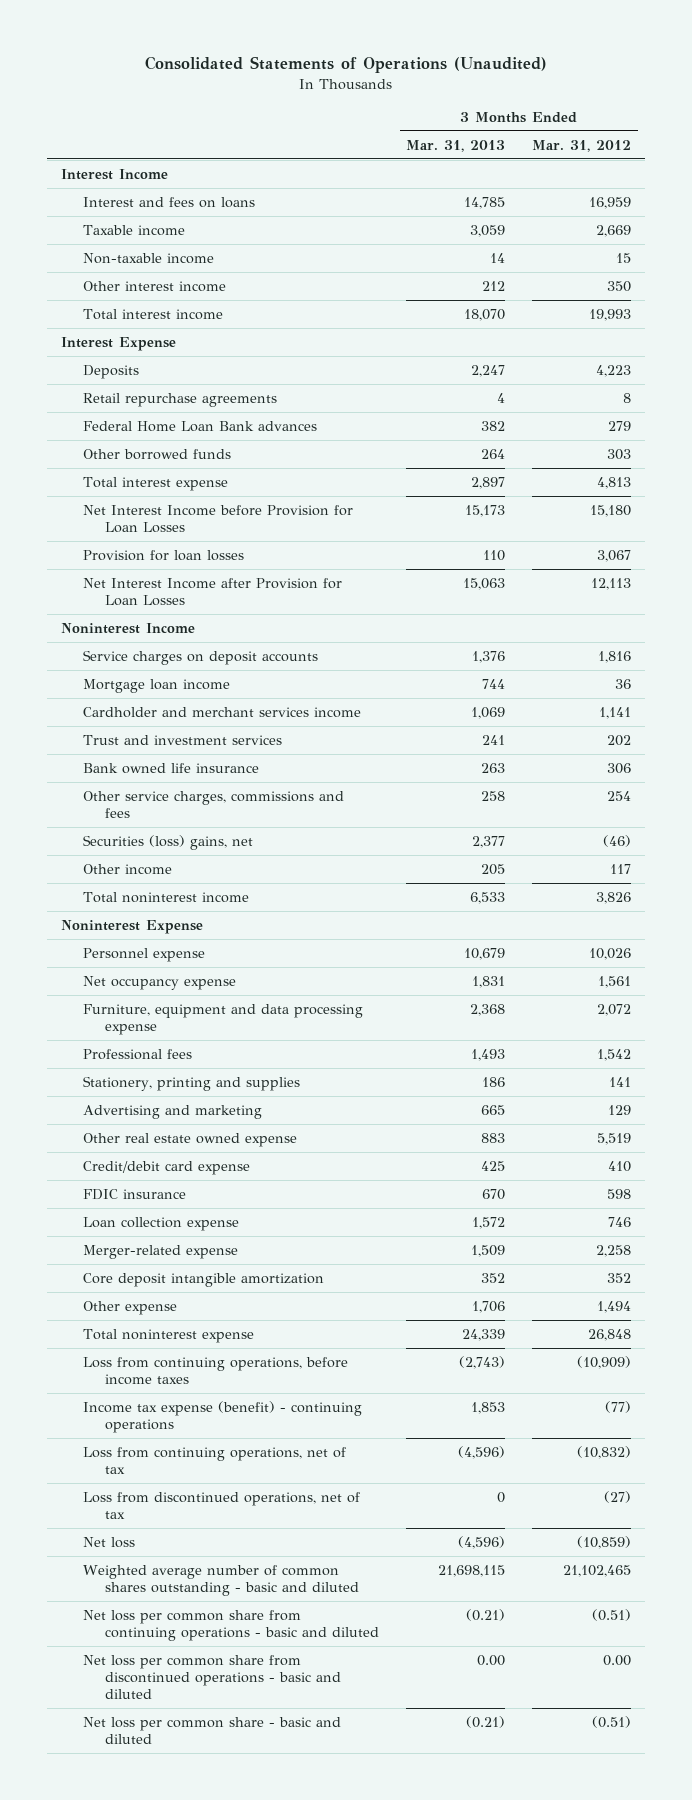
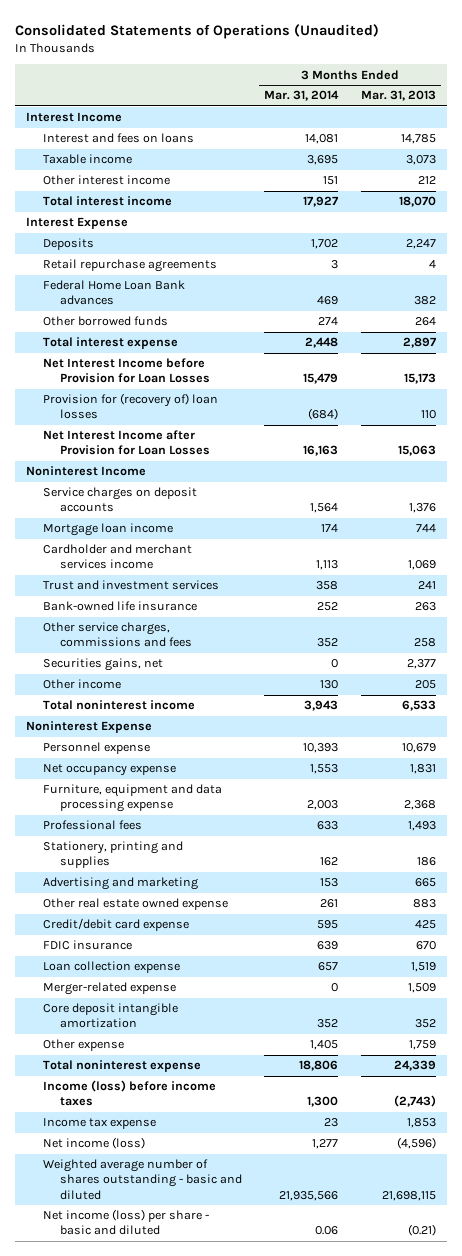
[532,139,632,152] Mar. 31, 2012 -> none
none -> [264,90,340,102] Mar. 31, 2014
[83,252,215,264] Non-taxable income -> none
[470,224,506,237] 3,059 -> [405,155,436,166] 3,073
[83,549,245,561] Provision for loan losses -> [42,393,218,420] Provision for (recovery of) loan losses
[83,762,260,774] Bank owned life insurance -> [42,601,197,612] Bank-owned life insurance
[83,834,254,850] Securities (loss) gains, net -> [42,658,163,672] Securities gains, net
[472,1216,506,1229] 1,572 -> [410,962,436,973] 1,519
[472,1300,506,1313] 1,706 -> [408,1040,436,1051] 1,759
[83,1446,347,1474] Loss from continuing operations, net of tax -> none
[83,1491,361,1519] Loss from discontinued operations, net of tax -> none
[83,1609,380,1641] Net loss per common share from continuing operations - basic and diluted -> none
[83,1654,342,1700] Net loss per common share from discontinued operations - basic and diluted -> none
[83,1356,349,1385] Loss from continuing operations, before income taxes -> [42,1080,216,1107] Income (loss) before income taxes
[83,1400,363,1433] Income tax expense (benefit) - continuing operations -> [42,1118,156,1130] Income tax expense
[83,1536,136,1548] Net loss -> [42,1137,145,1150] Net income (loss)
[83,1564,360,1596] Weighted average number of common shares outstanding - basic and diluted -> [42,1159,242,1200] Weighted average number of shares outstanding - basic and diluted
[83,1716,342,1744] Net loss per common share - basic and diluted -> [42,1209,209,1236] Net income (loss) per share - basic and diluted

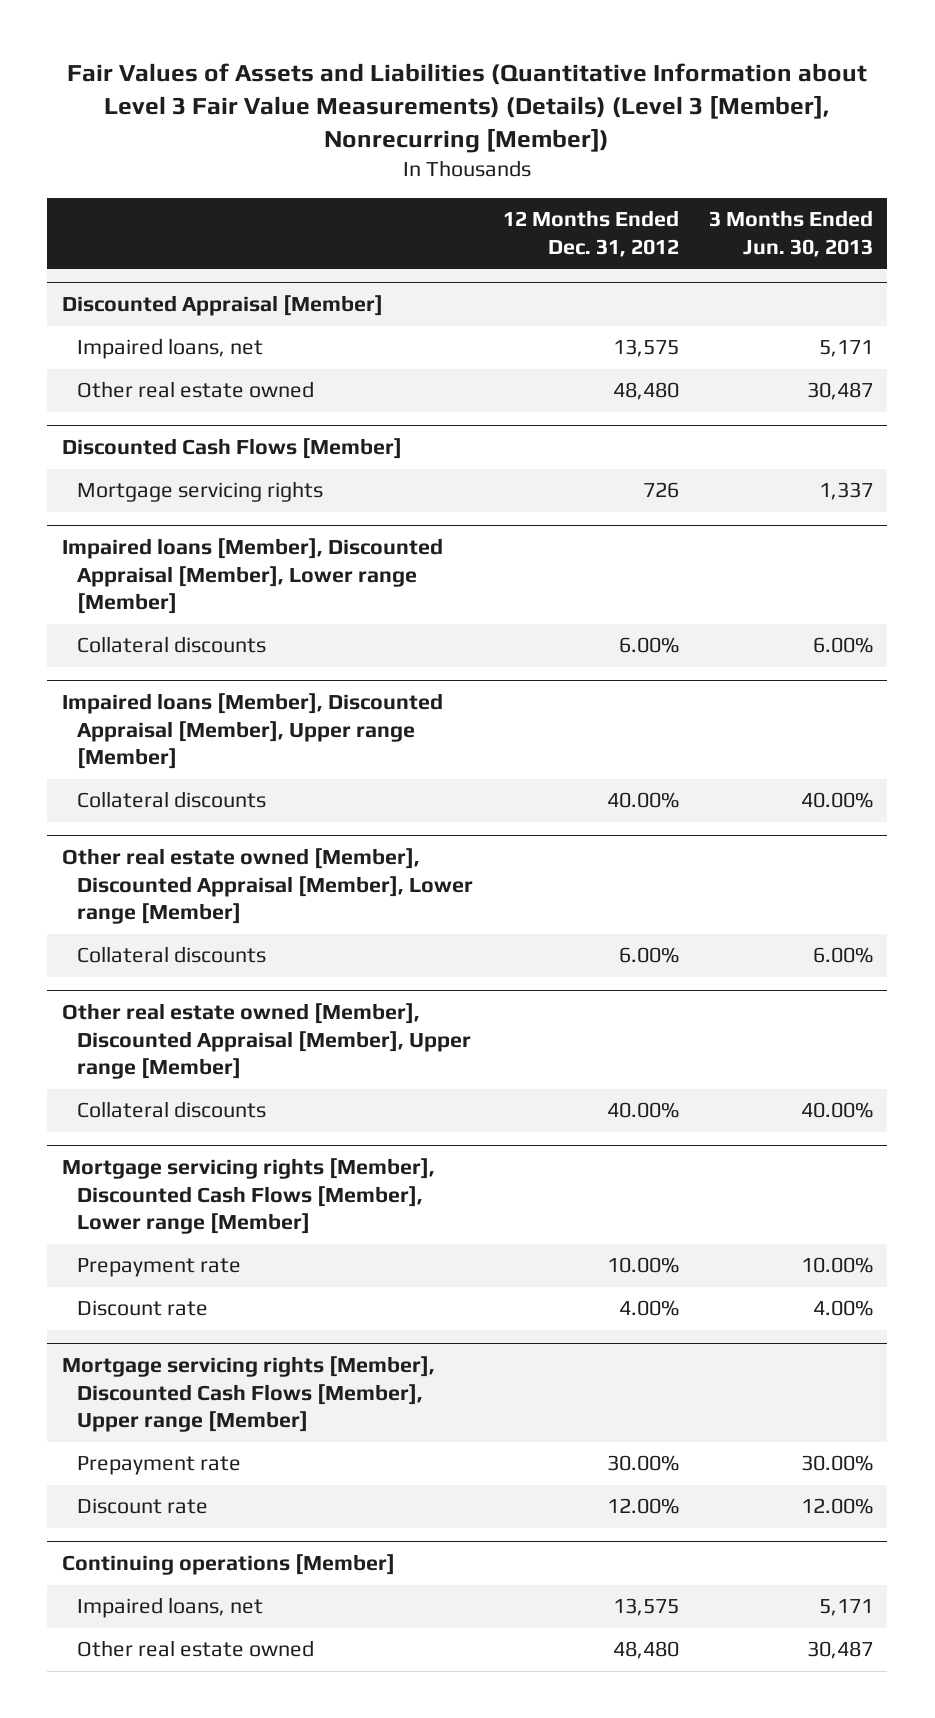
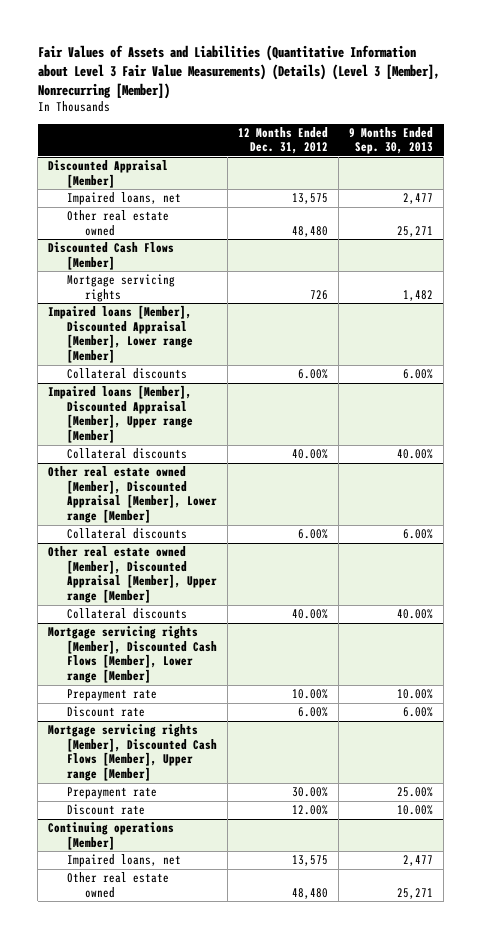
[708,209,873,257] 3 Months Ended Jun. 30, 2013 -> none
none -> [349,126,434,155] 9 Months Ended Sep. 30, 2013
[618,1300,679,1317] 4.00% -> [297,707,328,718] 6.00%

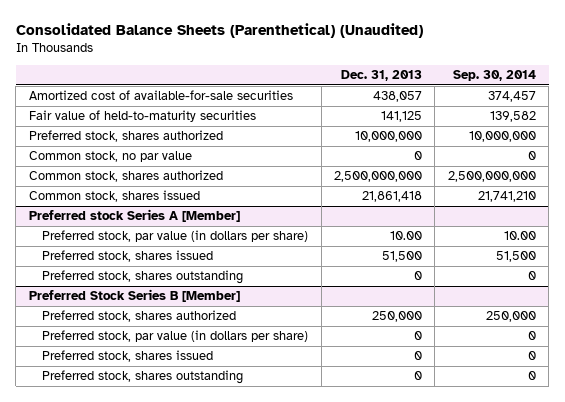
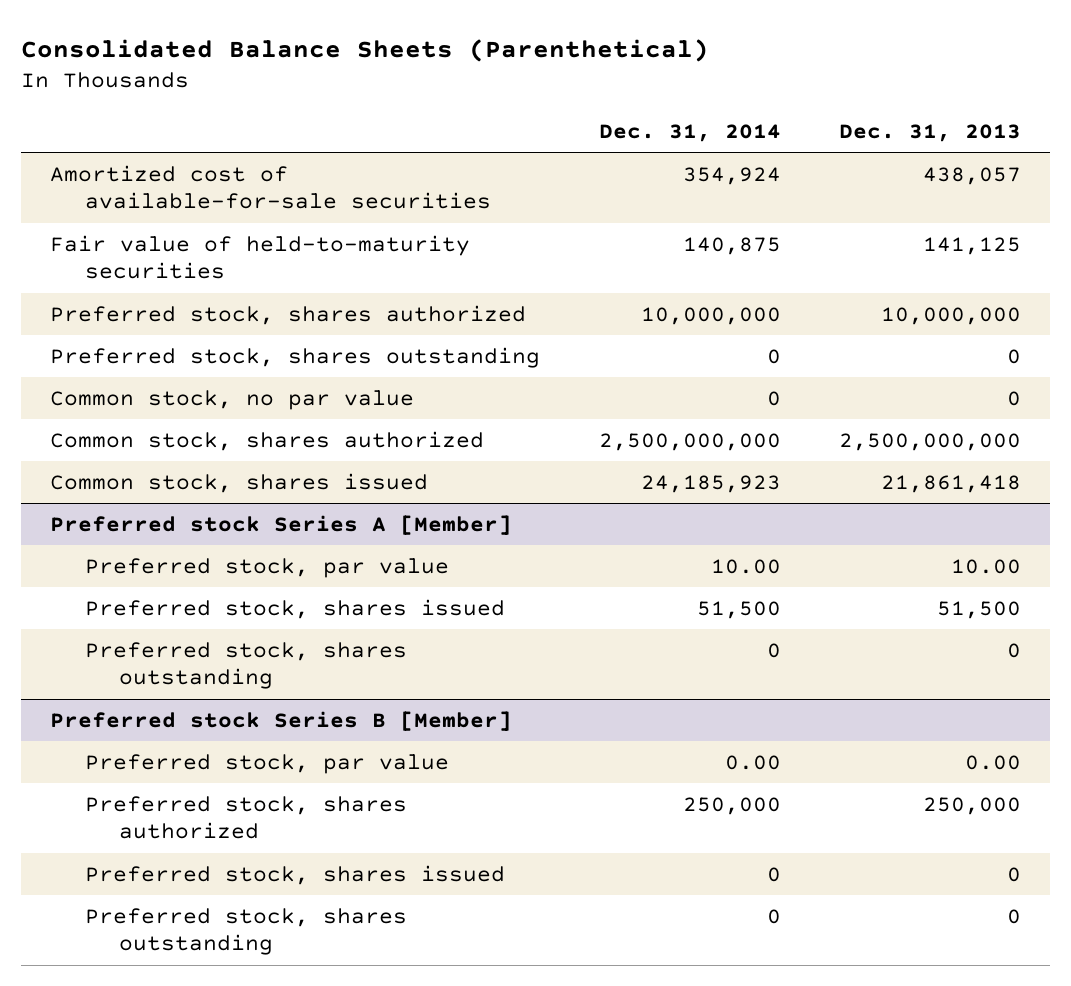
[15,23,423,39] Consolidated Balance Sheets (Parenthetical) (Unaudited) -> [21,38,710,62] Consolidated Balance Sheets (Parenthetical)
[452,70,536,82] Sep. 30, 2014 -> none
none -> [598,123,781,142] Dec. 31, 2014
none -> [50,346,541,368] Preferred stock, shares outstanding
[42,230,309,243] Preferred stock, par value (in dollars per share) -> [84,557,449,578] Preferred stock, par value
[28,289,240,303] Preferred Stock Series B [Member] -> [50,710,513,731] Preferred stock Series B [Member]
none -> [84,753,449,774] Preferred stock, par value
[42,330,309,343] Preferred stock, par value (in dollars per share) -> none

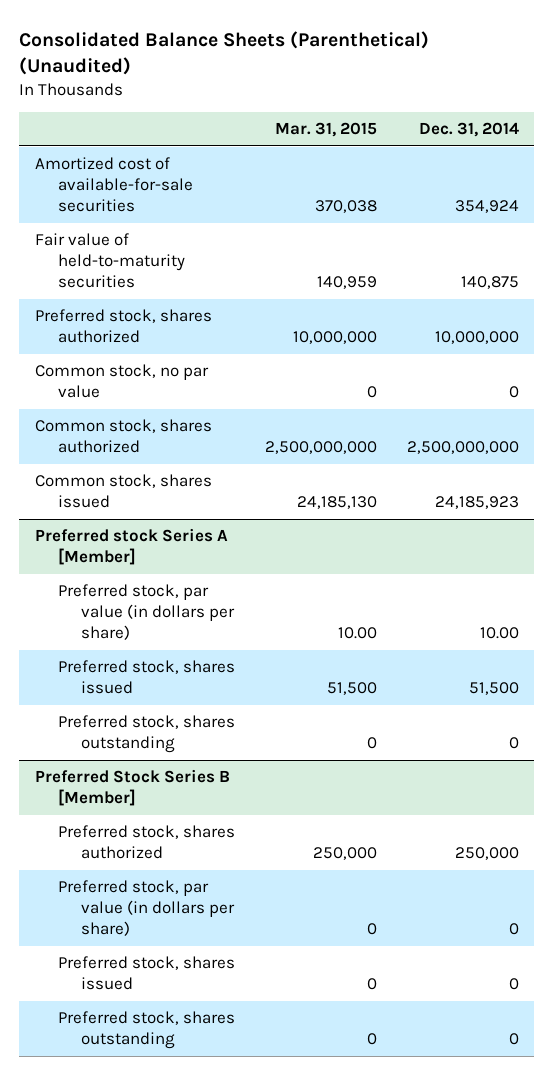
[21,38,710,62] Consolidated Balance Sheets (Parenthetical) -> [19,30,430,75] Consolidated Balance Sheets (Parenthetical) (Unaudited)
[838,123,1021,142] Dec. 31, 2013 -> none
none -> [275,122,378,138] Mar. 31, 2015
[50,346,541,368] Preferred stock, shares outstanding -> none
[84,557,449,578] Preferred stock, par value -> [57,584,236,641] Preferred stock, par value (in dollars per share)
[84,753,449,774] Preferred stock, par value -> none
[50,710,513,731] Preferred stock Series B [Member] -> [34,769,230,807] Preferred Stock Series B [Member]
none -> [57,880,236,937] Preferred stock, par value (in dollars per share)

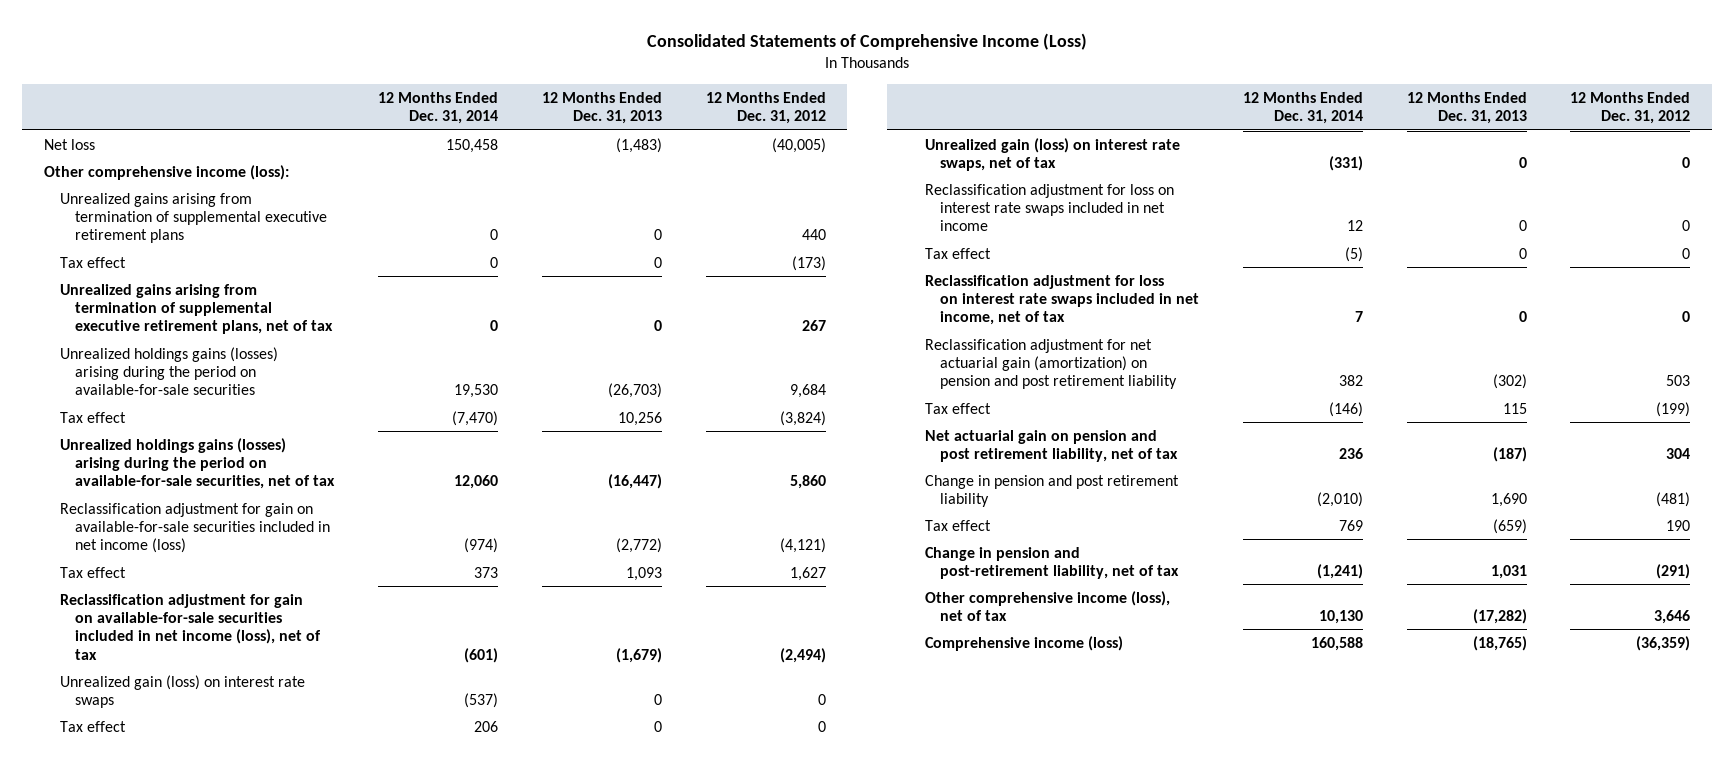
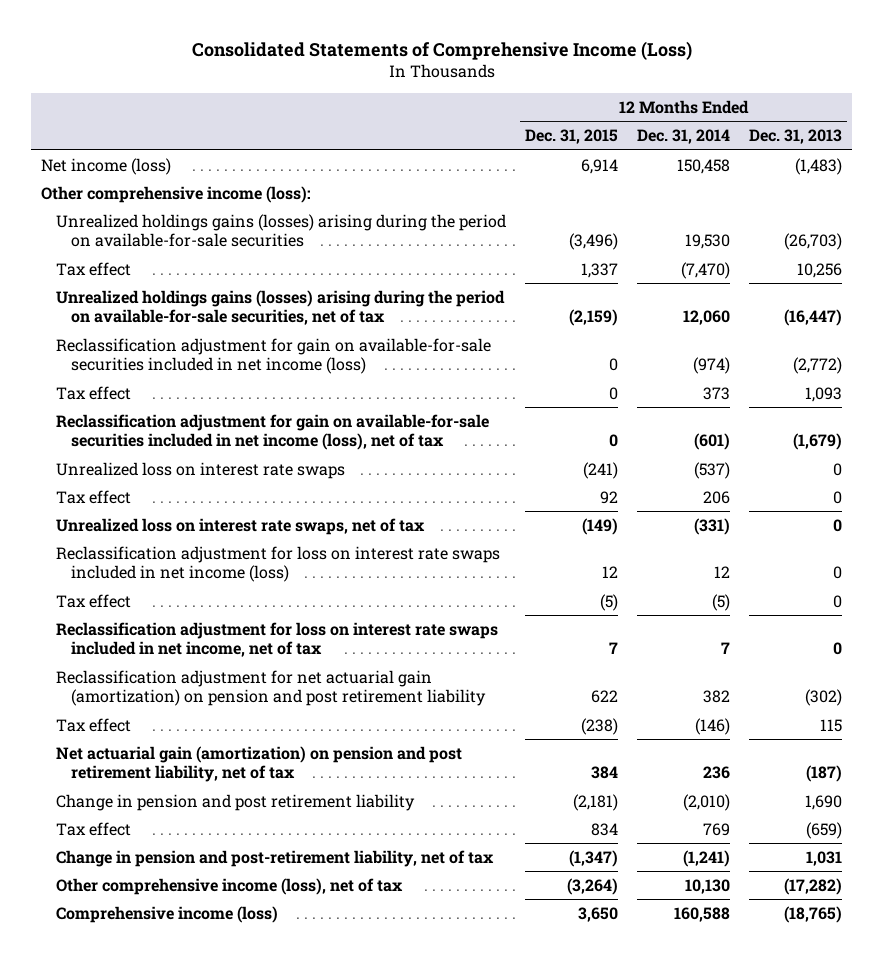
[705,91,826,125] 12 Months Ended Dec. 31, 2012 -> none
none -> [525,129,619,145] Dec. 31, 2015
[44,138,96,150] Net loss -> [40,157,171,175] Net income (loss)
[59,192,328,244] Unrealized gains arising from termination of supplemental executive retirement plans -> none
[59,256,126,268] Tax effect -> none
[59,283,334,335] Unrealized gains arising from termination of supplemental executive retirement plans, net of tax -> none
[59,674,305,709] Unrealized gain (loss) on interest rate swaps -> [56,461,346,479] Unrealized loss on interest rate swaps
[924,137,1180,172] Unrealized gain (loss) on interest rate swaps, net of tax -> [56,517,426,535] Unrealized loss on interest rate swaps, net of tax
[924,183,1174,232] Reclassification adjustment for loss on interest rate swaps included in net income -> [56,545,501,583] Reclassification adjustment for loss on interest rate swaps included in net income (loss)
[924,429,1179,463] Net actuarial gain on pension and post retirement liability, net of tax -> [56,745,463,783] Net actuarial gain (amortization) on pension and post retirement liability, net of tax

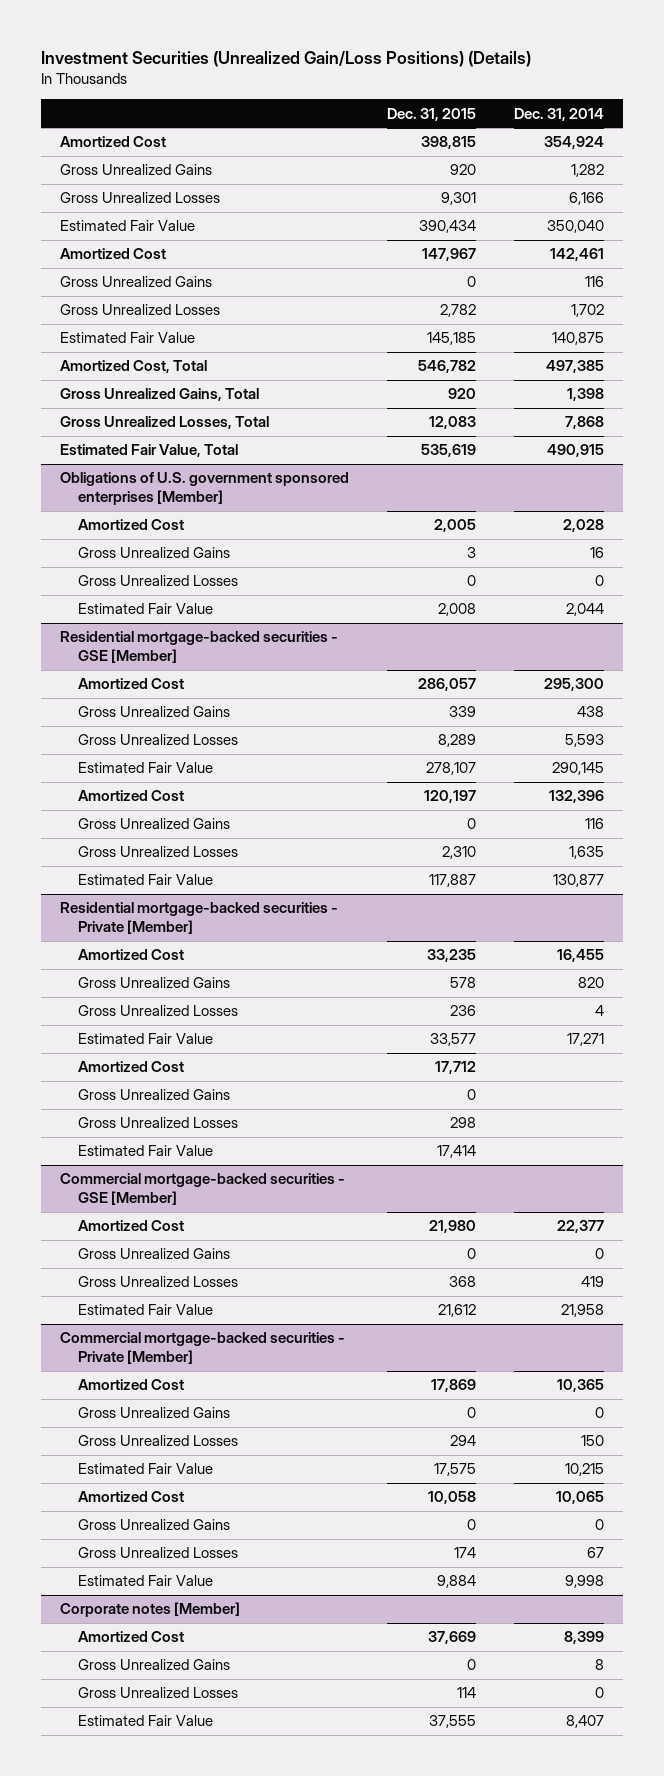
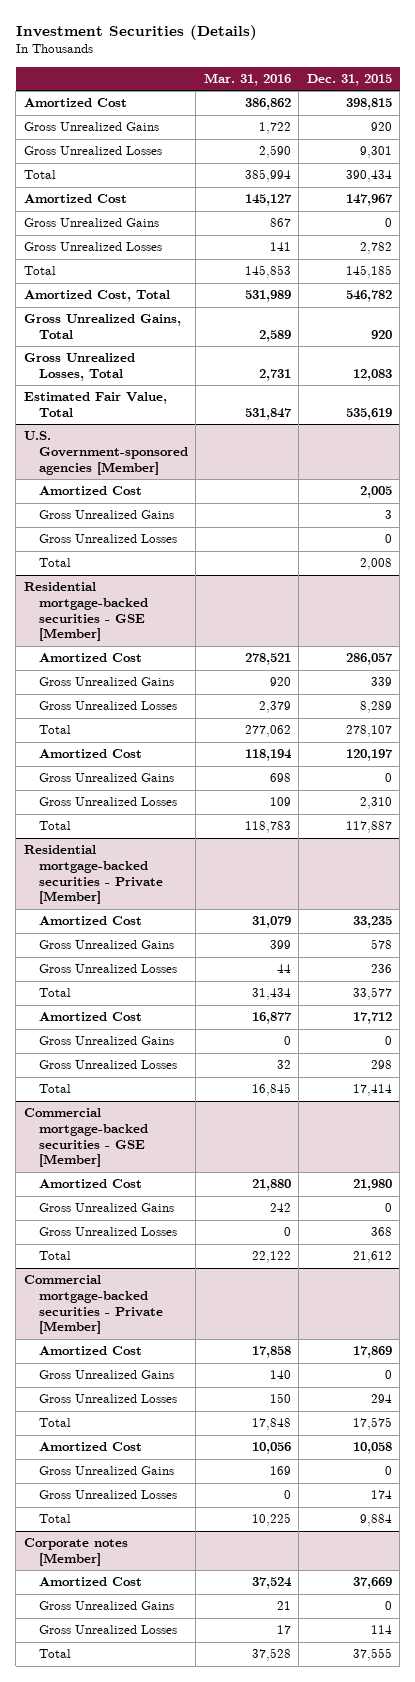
[41,51,532,68] Investment Securities (Unrealized Gain/Loss Positions) (Details) -> [15,24,257,40] Investment Securities (Details)
[513,107,604,121] Dec. 31, 2014 -> none
none -> [203,72,291,86] Mar. 31, 2016
[60,220,196,232] Estimated Fair Value -> [23,170,56,180] Total
[60,332,196,344] Estimated Fair Value -> [23,266,56,276] Total
[60,472,350,506] Obligations of U.S. government sponsored enterprises [Member] -> [23,431,188,475] U.S. Government-sponsored agencies [Member]
[78,603,214,615] Estimated Fair Value -> [38,558,71,568] Total
[78,762,214,774] Estimated Fair Value -> [38,725,71,735] Total
[78,874,214,886] Estimated Fair Value -> [38,821,71,831] Total
[78,1033,214,1045] Estimated Fair Value -> [38,988,71,998] Total
[78,1145,214,1157] Estimated Fair Value -> [38,1084,71,1094] Total
[78,1304,214,1316] Estimated Fair Value -> [38,1251,71,1261] Total
[78,1463,214,1475] Estimated Fair Value -> [38,1418,71,1428] Total
[78,1575,214,1587] Estimated Fair Value -> [38,1514,71,1524] Total
[78,1715,214,1727] Estimated Fair Value -> [38,1649,71,1659] Total

